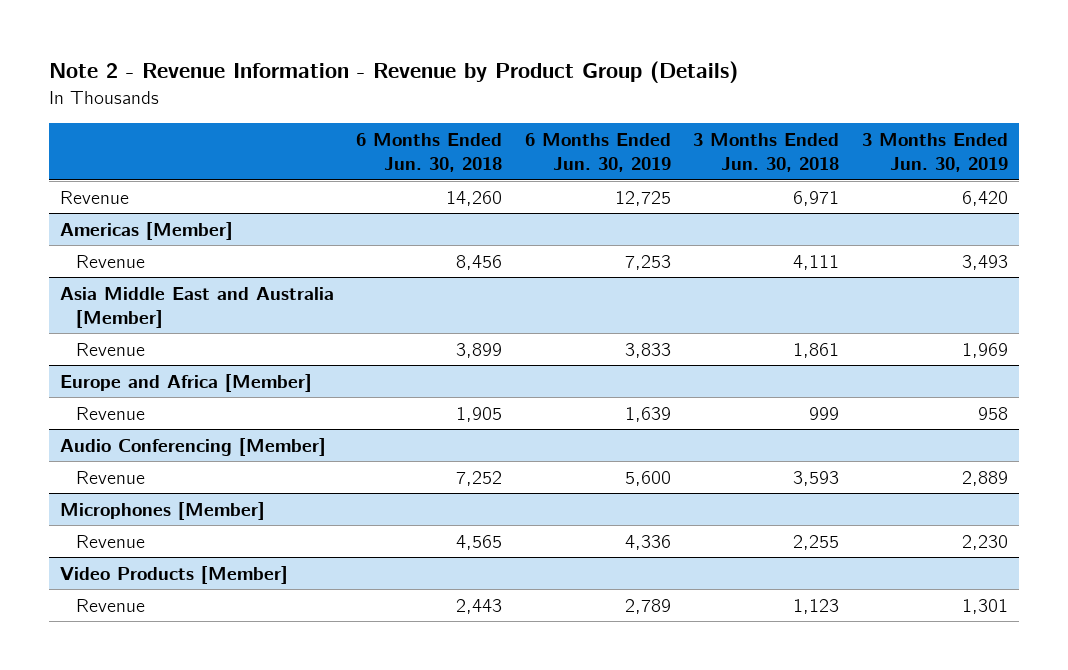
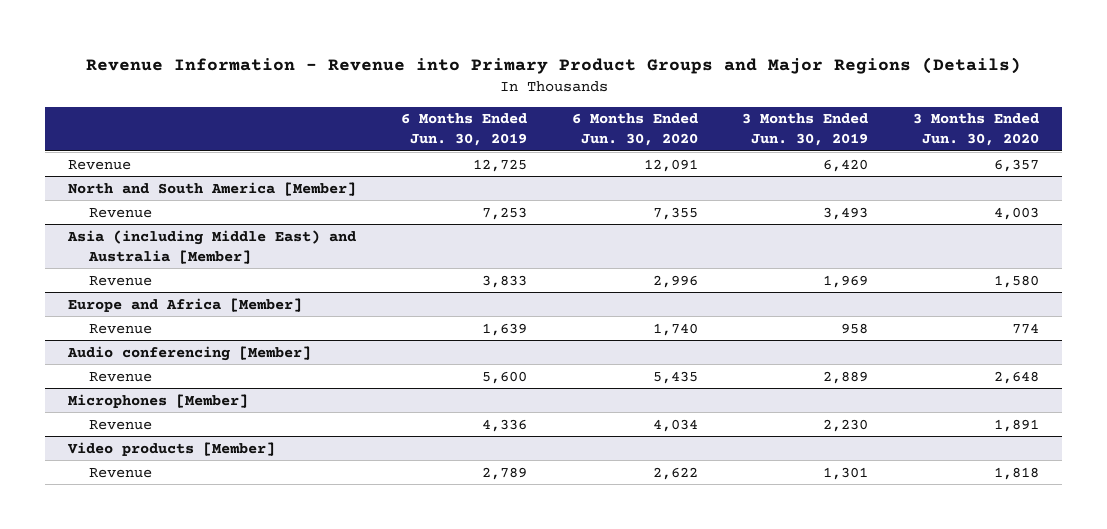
[48,61,738,84] Note 2 - Revenue Information - Revenue by Product Group (Details) -> [85,56,1021,74] Revenue Information - Revenue into Primary Product Groups and Major Regions (Details)
[356,132,503,173] 6 Months Ended Jun. 30, 2018 -> none
[693,132,840,173] 3 Months Ended Jun. 30, 2018 -> none
none -> [571,113,698,147] 6 Months Ended Jun. 30, 2020
none -> [913,113,1040,147] 3 Months Ended Jun. 30, 2020
[59,221,233,240] Americas [Member] -> [67,181,356,196] North and South America [Member]
[59,286,334,328] Asia Middle East and Australia [Member] -> [66,229,356,264] Asia (including Middle East) and Australia [Member]
[59,437,326,456] Audio Conferencing [Member] -> [66,345,311,361] Audio conferencing [Member]
[59,565,288,584] Video Products [Member] -> [66,441,275,456] Video products [Member]

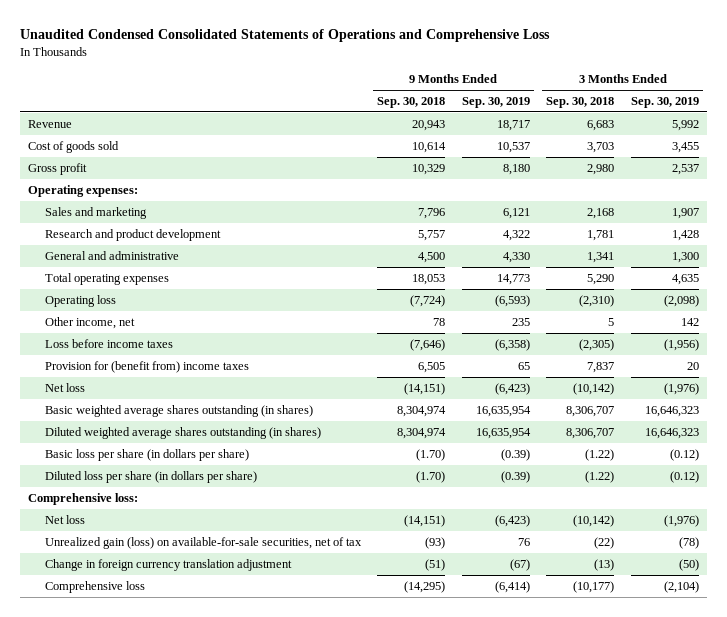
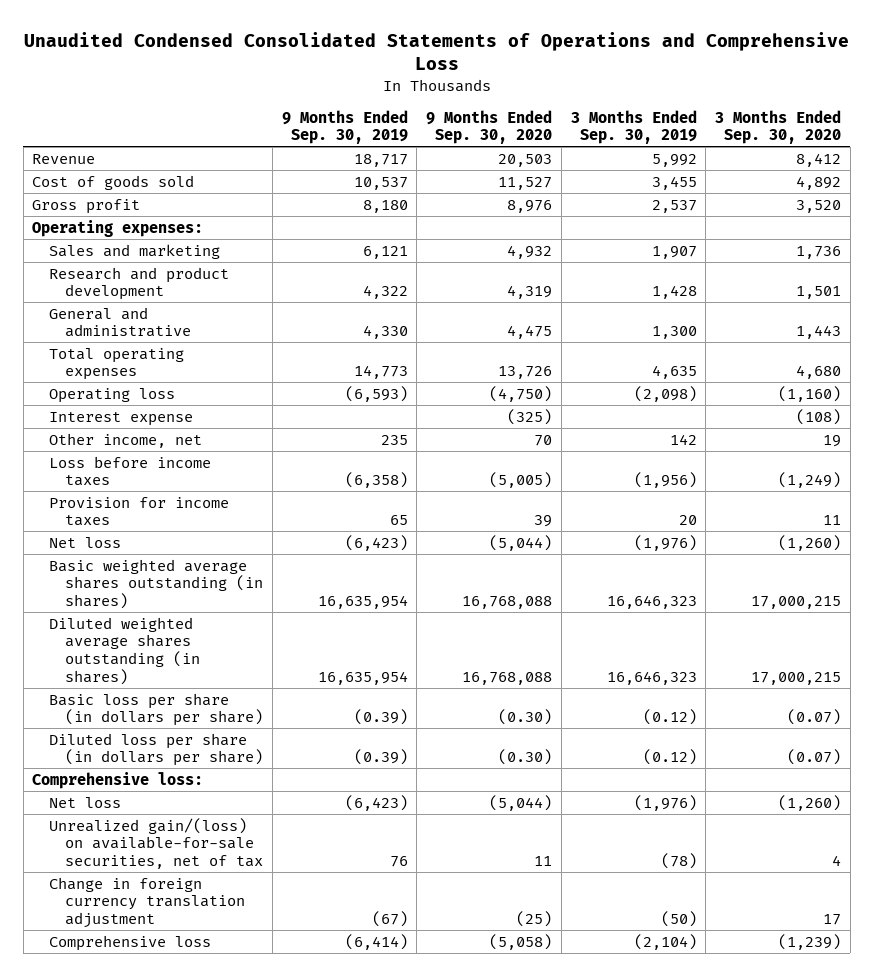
[377,96,446,108] Sep. 30, 2018 -> none
[546,96,615,108] Sep. 30, 2018 -> none
none -> [426,109,553,145] 9 Months Ended Sep. 30, 2020
none -> [715,109,842,145] 3 Months Ended Sep. 30, 2020
none -> [48,411,193,426] Interest expense
[44,360,249,373] Provision for (benefit from) income taxes -> [48,496,229,527] Provision for income taxes
[44,536,362,549] Unrealized gain (loss) on available-for-sale securities, net of tax -> [48,817,264,870] Unrealized gain/(loss) on available-for-sale securities, net of tax

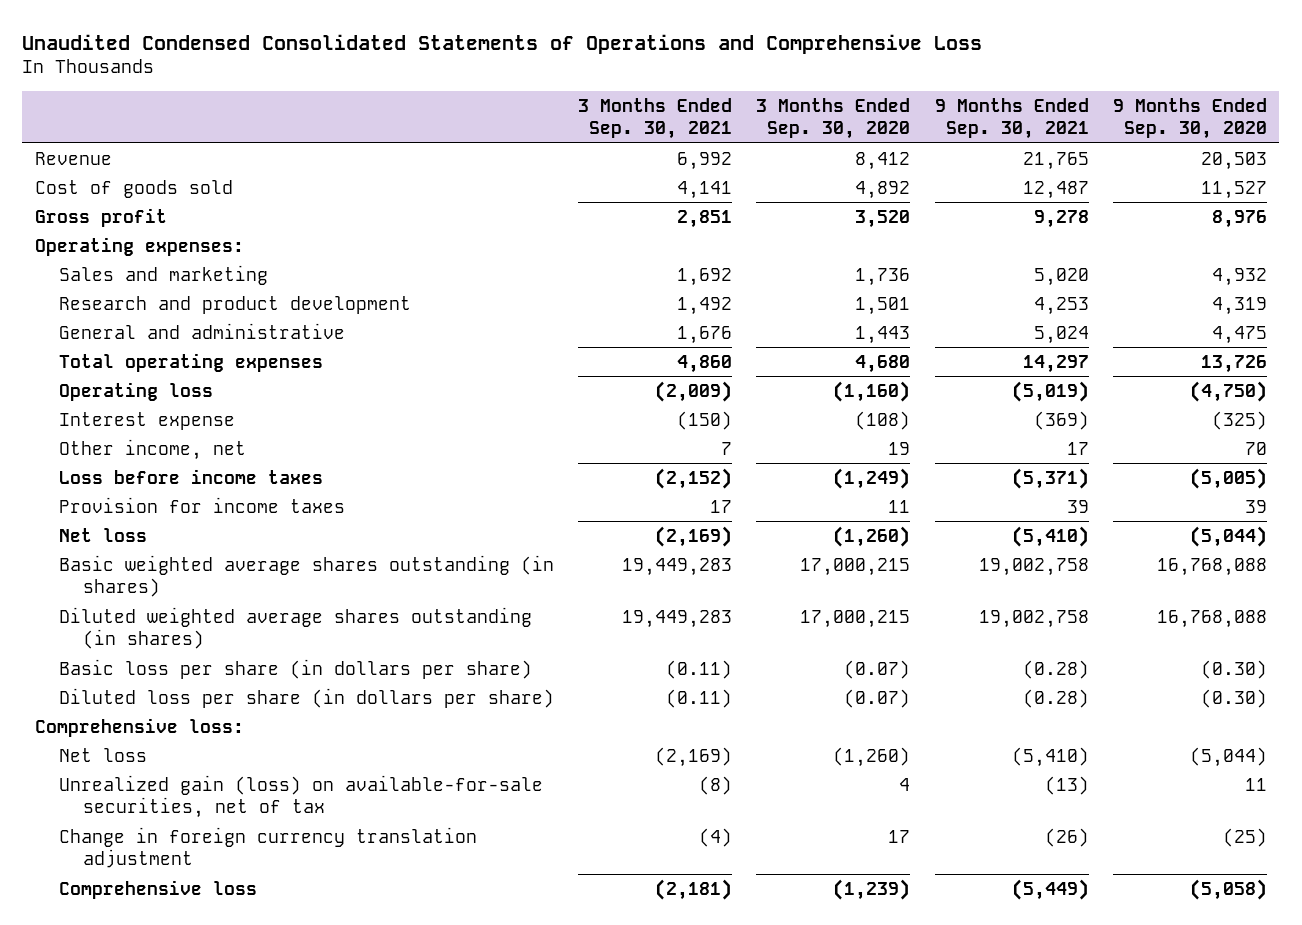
[281,109,408,145] 9 Months Ended Sep. 30, 2019 -> none
[570,109,697,145] 3 Months Ended Sep. 30, 2019 -> none
none -> [578,97,733,140] 3 Months Ended Sep. 30, 2021
none -> [934,97,1089,140] 9 Months Ended Sep. 30, 2021
[48,817,264,870] Unrealized gain/(loss) on available-for-sale securities, net of tax -> [58,774,543,819] Unrealized gain (loss) on available-for-sale securities, net of tax

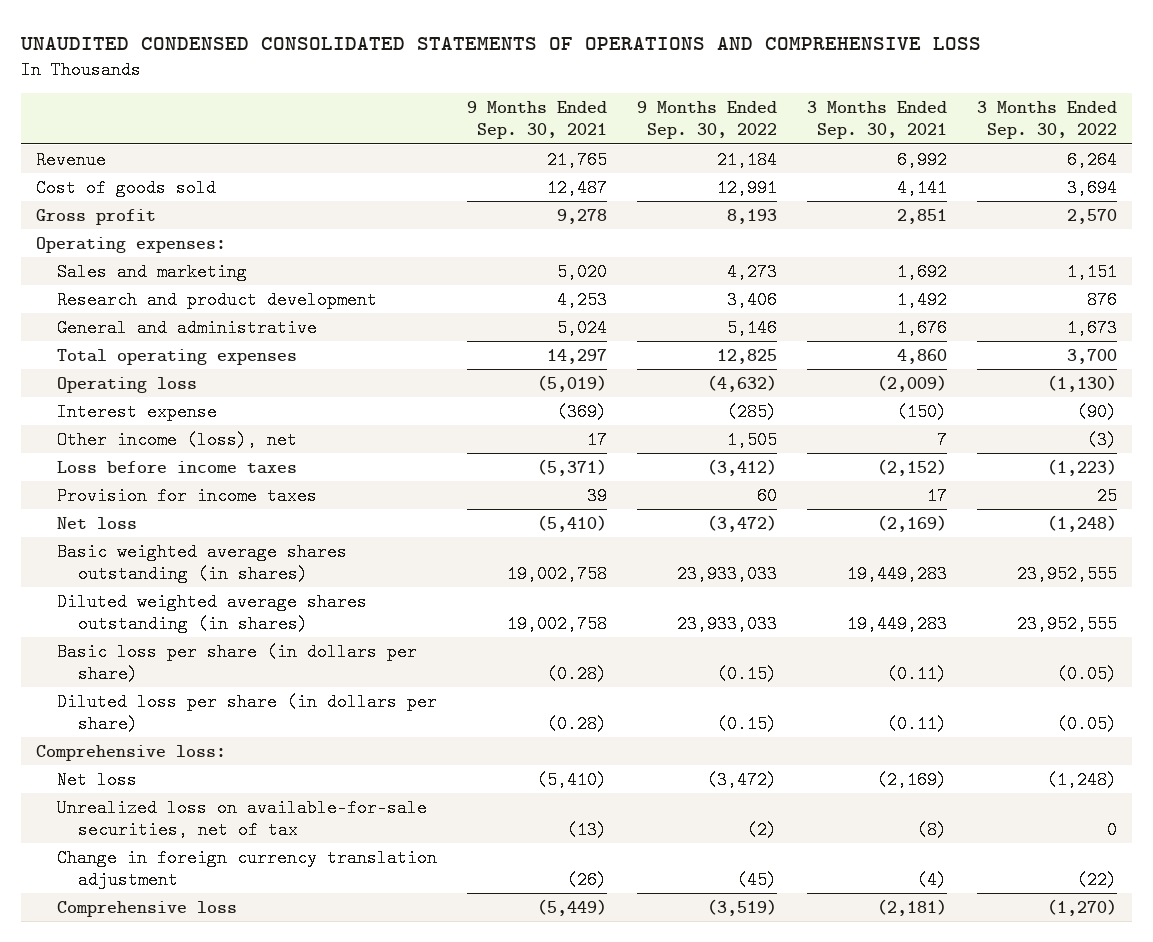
[22,33,983,54] Unaudited Condensed Consolidated Statements of Operations and Comprehensive Loss -> [19,36,981,50] UNAUDITED CONDENSED CONSOLIDATED STATEMENTS OF OPERATIONS AND COMPREHENSIVE LOSS
[756,97,911,140] 3 Months Ended Sep. 30, 2020 -> none
[1113,97,1268,140] 9 Months Ended Sep. 30, 2020 -> none
none -> [637,101,778,140] 9 Months Ended Sep. 30, 2022
none -> [977,101,1118,140] 3 Months Ended Sep. 30, 2022
[58,438,246,460] Other income, net -> [57,430,298,449] Other income (loss), net
[58,774,543,819] Unrealized gain (loss) on available-for-sale securities, net of tax -> [57,798,428,839] Unrealized loss on available-for-sale securities, net of tax

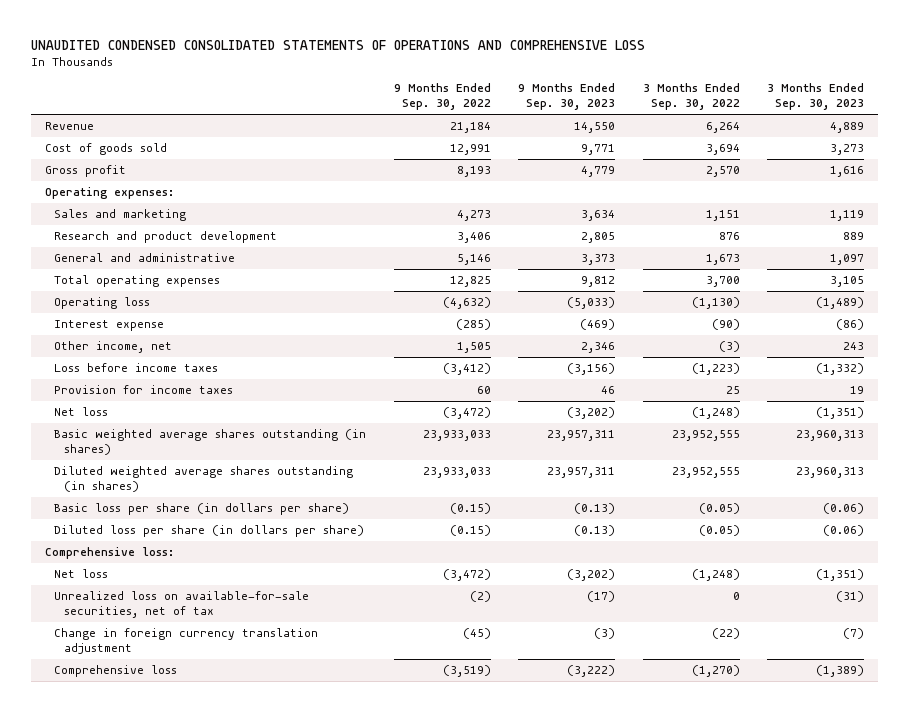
[467,101,608,140] 9 Months Ended Sep. 30, 2021 -> none
[807,101,948,140] 3 Months Ended Sep. 30, 2021 -> none
none -> [518,83,616,111] 9 Months Ended Sep. 30, 2023
none -> [767,83,865,111] 3 Months Ended Sep. 30, 2023
[57,430,298,449] Other income (loss), net -> [54,341,173,354] Other income, net

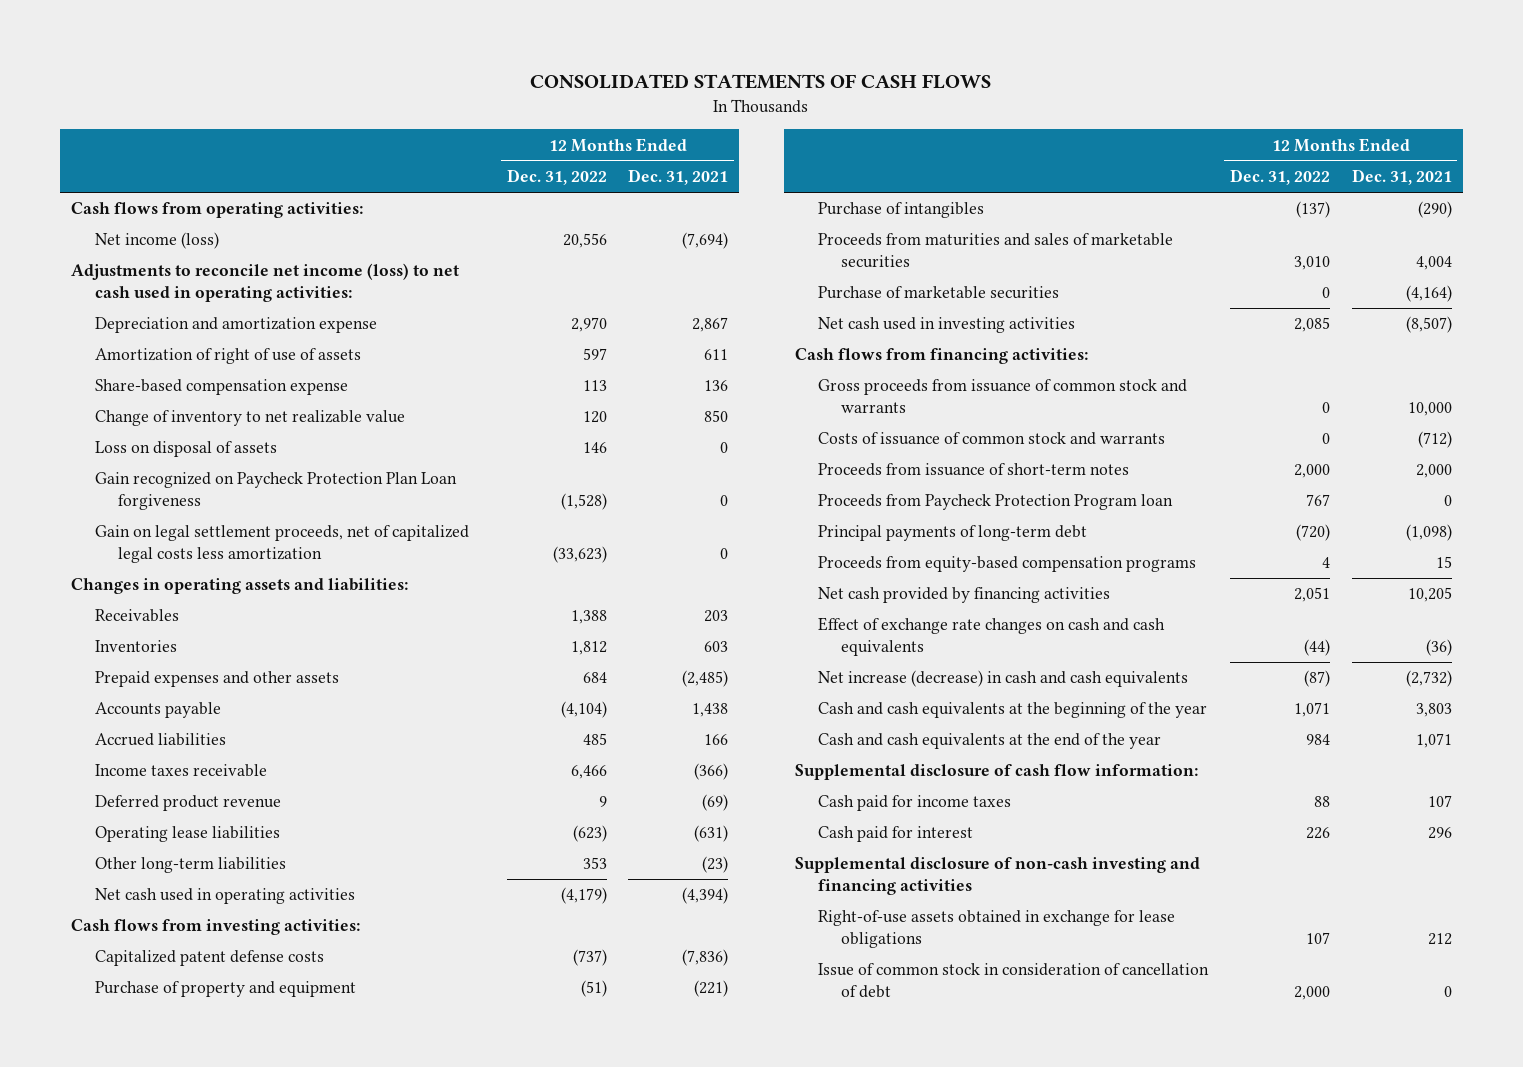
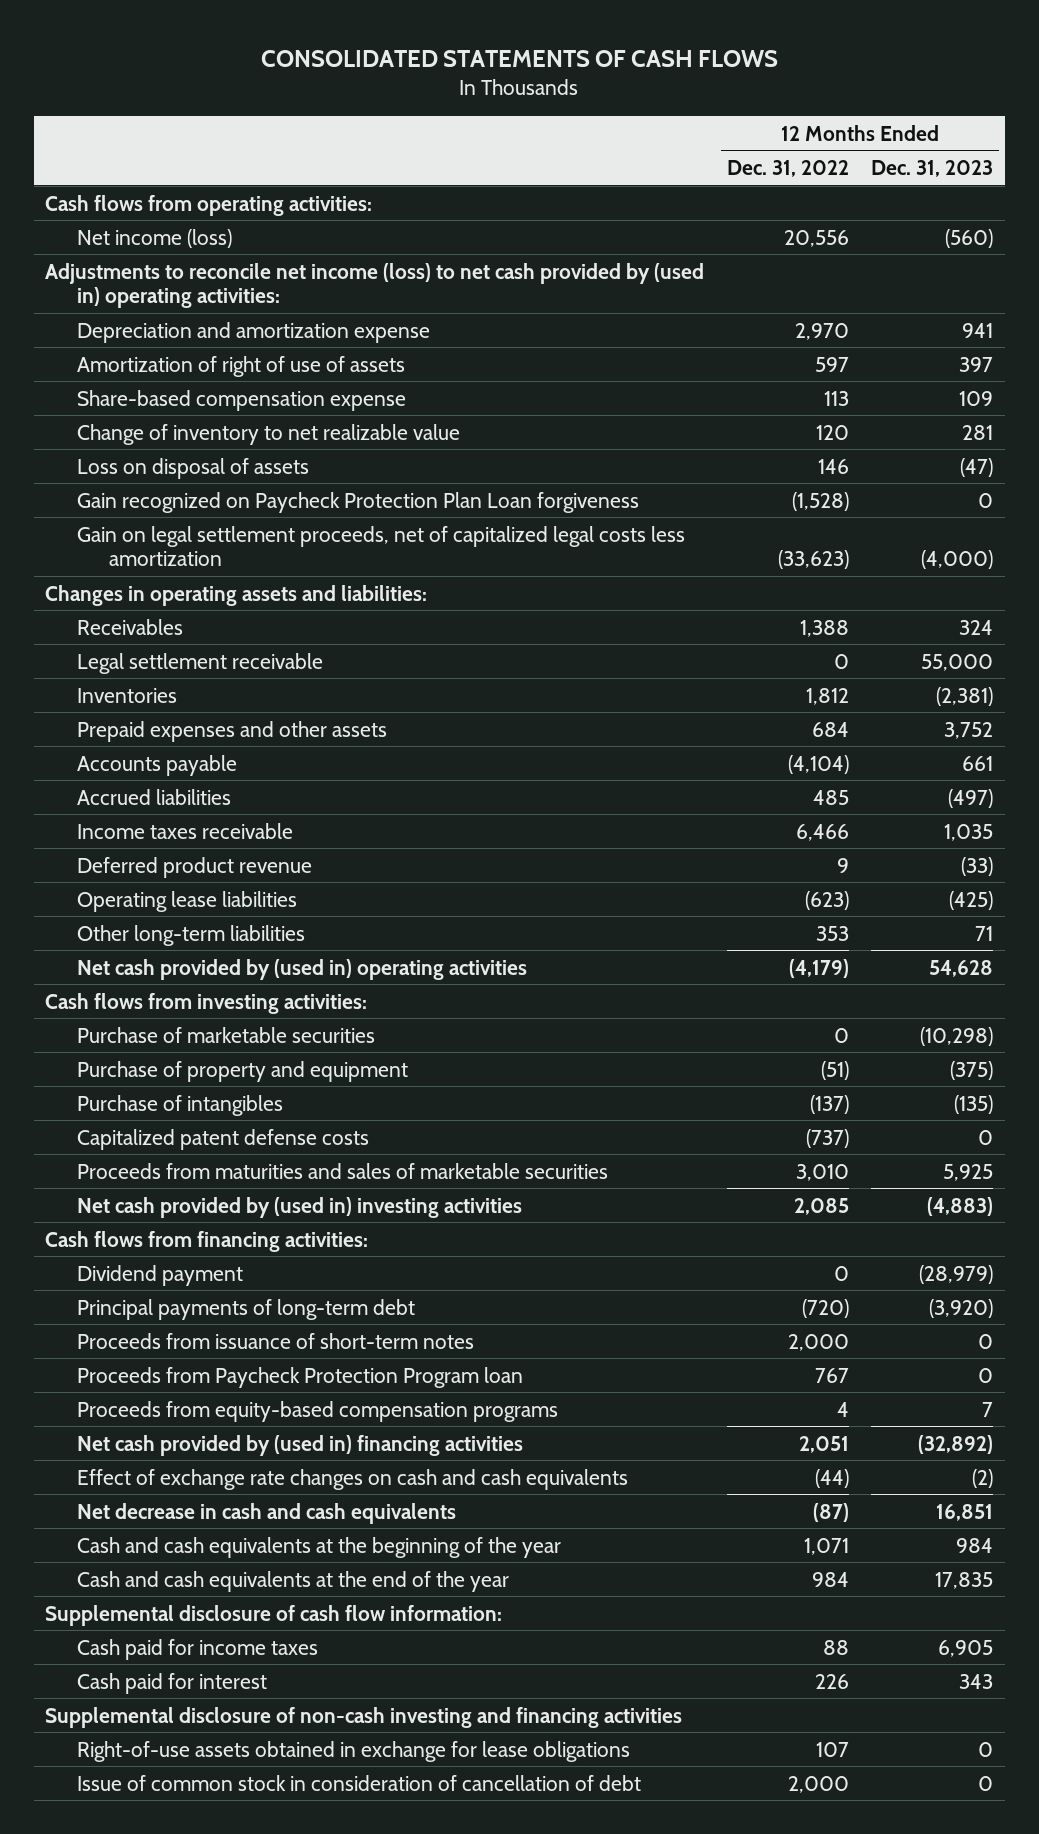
[628,169,729,186] Dec. 31, 2021 -> none
none -> [871,160,994,178] Dec. 31, 2023
[71,263,460,303] Adjustments to reconcile net income (loss) to net cash used in operating activities: -> [45,262,705,309] Adjustments to reconcile net income (loss) to net cash provided by (used in) operating activities:
none -> [76,652,323,674] Legal settlement receivable
[94,888,355,905] Net cash used in operating activities -> [76,958,527,980] Net cash provided by (used in) operating activities
[817,286,1059,300] Purchase of marketable securities -> [76,1026,375,1043] Purchase of marketable securities
[94,950,324,967] Capitalized patent defense costs -> [76,1128,369,1150] Capitalized patent defense costs
[817,317,1075,334] Net cash used in investing activities -> [76,1196,522,1218] Net cash provided by (used in) investing activities
[817,379,1187,414] Gross proceeds from issuance of common stock and warrants -> none
[817,432,1165,446] Costs of issuance of common stock and warrants -> none
none -> [76,1264,243,1286] Dividend payment
[817,525,1087,542] Principal payments of long-term debt -> [76,1298,415,1320] Principal payments of long-term debt
[817,587,1110,604] Net cash provided by financing activities -> [76,1434,523,1456] Net cash provided by (used in) financing activities
[817,670,1188,688] Net increase (decrease) in cash and cash equivalents -> [76,1502,456,1524] Net decrease in cash and cash equivalents

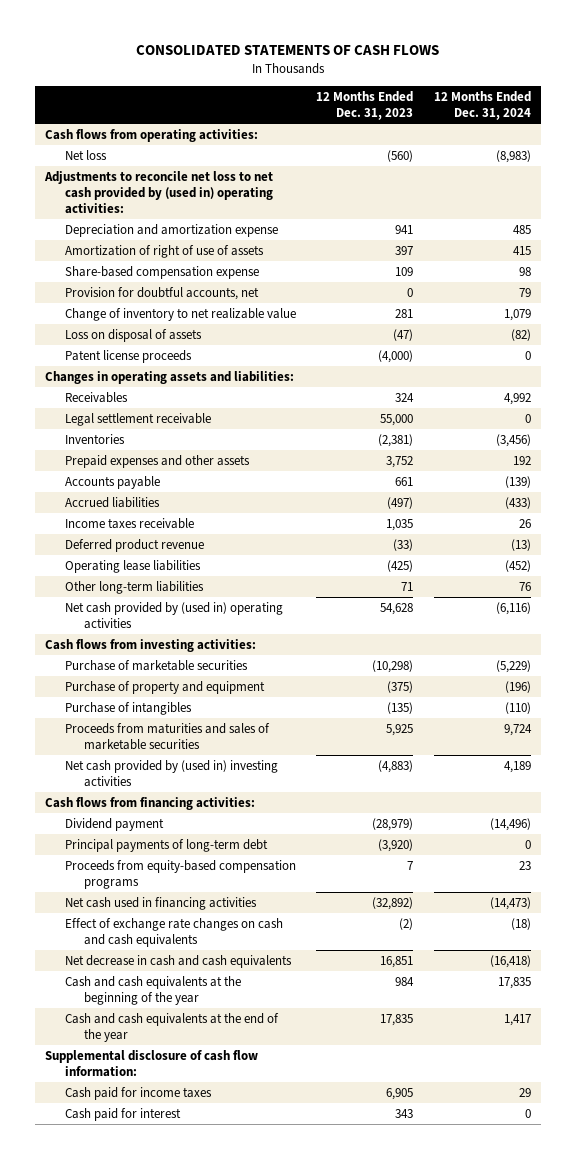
[726,160,849,178] Dec. 31, 2022 -> none
none -> [433,90,531,120] 12 Months Ended Dec. 31, 2024
[76,228,232,248] Net income (loss) -> [64,149,107,160] Net loss
[45,262,705,309] Adjustments to reconcile net income (loss) to net cash provided by (used in) operating activities: -> [44,170,274,215] Adjustments to reconcile net loss to net cash provided by (used in) operating activities:
none -> [64,286,259,300] Provision for doubtful accounts, net
[76,491,639,513] Gain recognized on Paycheck Protection Plan Loan forgiveness -> none
[76,525,685,567] Gain on legal settlement proceeds, net of capitalized legal costs less amortization -> [64,349,192,363] Patent license proceeds
[76,1128,369,1150] Capitalized patent defense costs -> none
[76,1332,474,1349] Proceeds from issuance of short-term notes -> none
[76,1366,523,1388] Proceeds from Paycheck Protection Program loan -> none
[76,1434,523,1456] Net cash provided by (used in) financing activities -> [64,896,257,910] Net cash used in financing activities
[45,1706,683,1728] Supplemental disclosure of non-cash investing and financing activities -> none
[76,1740,630,1762] Right-of-use assets obtained in exchange for lease obligations -> none
[76,1774,641,1791] Issue of common stock in consideration of cancellation of debt -> none

